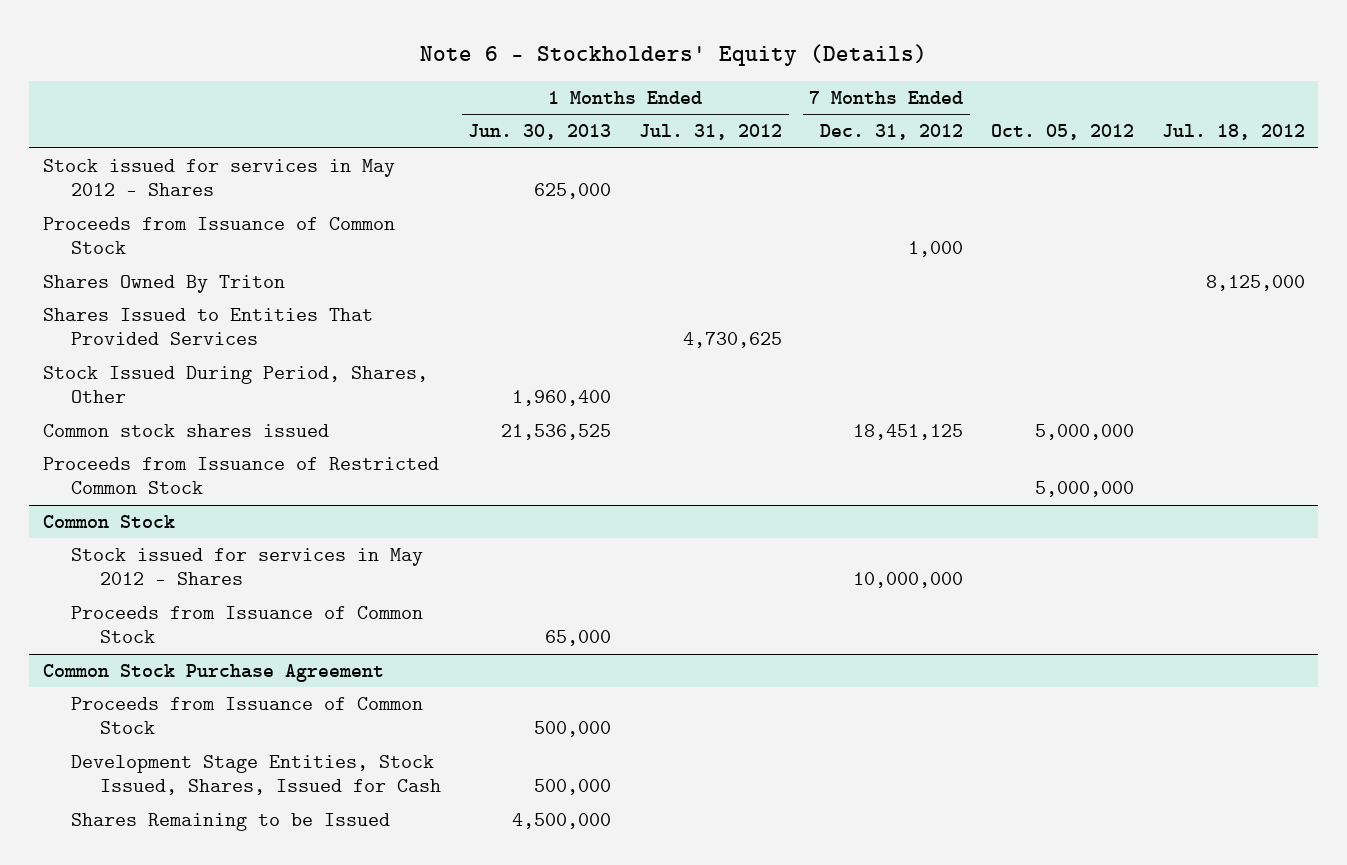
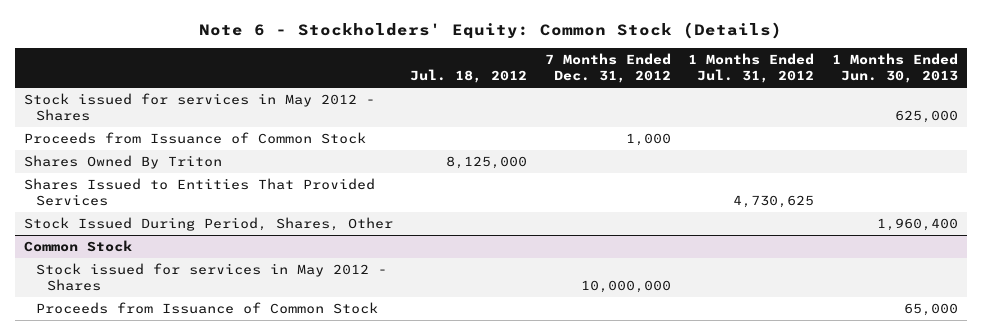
[419,43,927,66] Note 6 - Stockholders' Equity (Details) -> [198,21,782,39] Note 6 - Stockholders' Equity: Common Stock (Details)
[991,124,1135,141] Oct. 05, 2012 -> none
[42,423,329,437] Common stock shares issued -> none
[42,456,439,495] Proceeds from Issuance of Restricted Common Stock -> none
[42,663,384,682] Common Stock Purchase Agreement -> none
[71,696,424,735] Proceeds from Issuance of Common Stock -> none
[71,754,441,796] Development Stage Entities, Stock Issued, Shares, Issued for Cash -> none
[71,812,391,831] Shares Remaining to be Issued -> none

